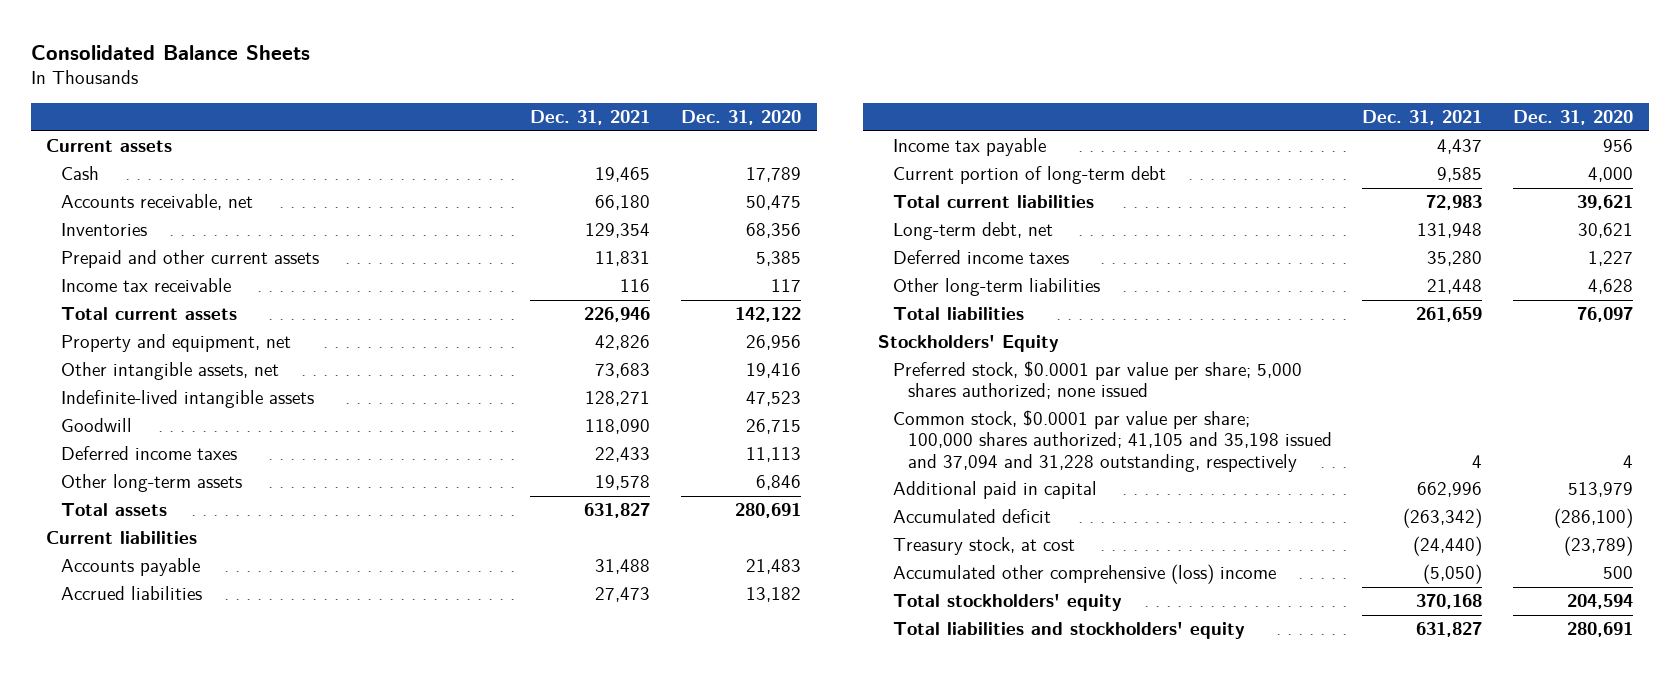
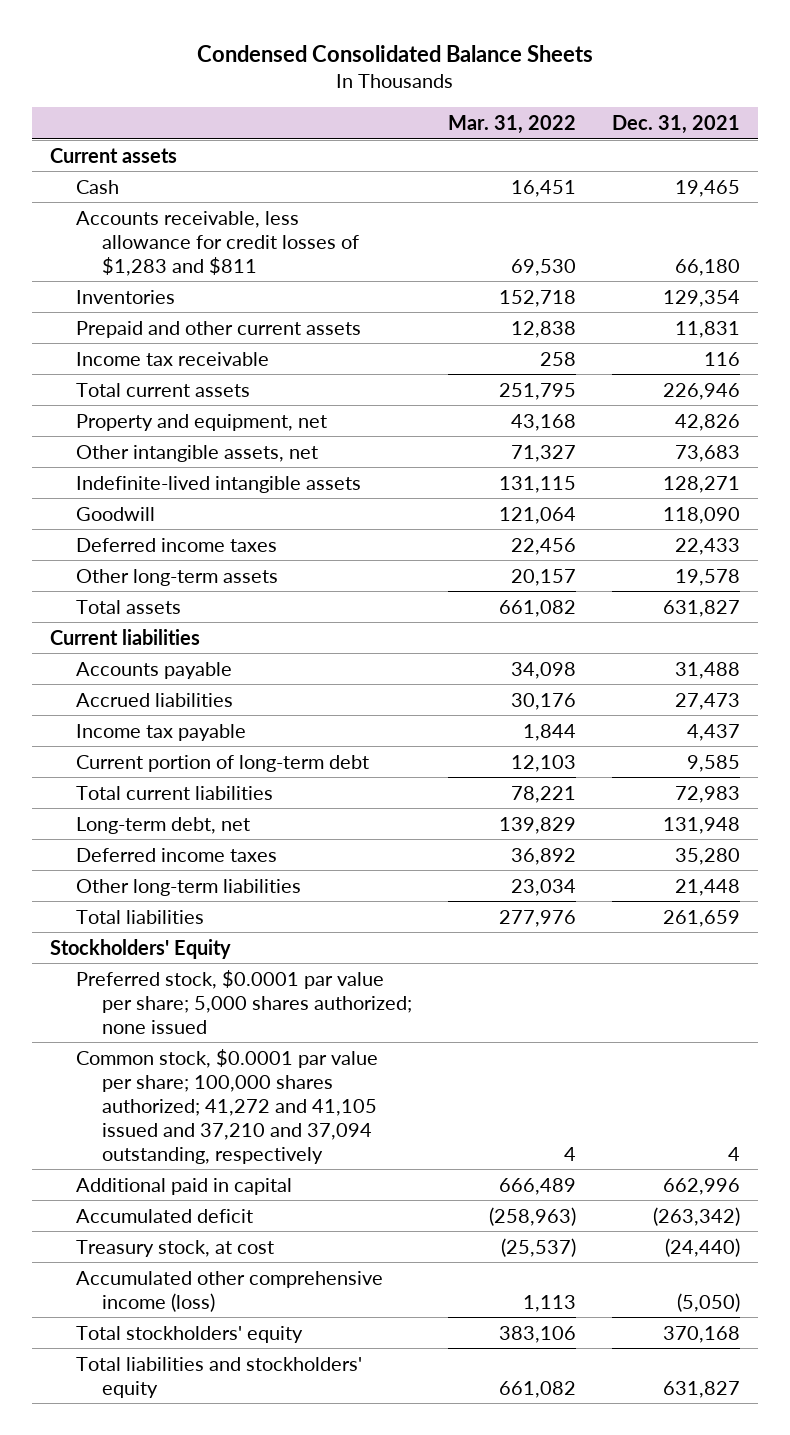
[30,44,310,60] Consolidated Balance Sheets -> [197,45,594,63] Condensed Consolidated Balance Sheets
[681,110,802,126] Dec. 31, 2020 -> none
none -> [447,114,576,134] Mar. 31, 2022
[61,194,254,211] Accounts receivable, net -> [75,210,359,276] Accounts receivable, less allowance for credit losses of $1,283 and $811
[892,410,1332,472] Common stock, $0.0001 par value per share; 100,000 shares authorized; 41,105 and 35,198 issued and 37,094 and 31,228 outstanding, respectively -> [75,1048,378,1164] Common stock, $0.0001 par value per share; 100,000 shares authorized; 41,272 and 41,105 issued and 37,210 and 37,094 outstanding, respectively
[892,564,1276,585] Accumulated other comprehensive (loss) income -> [75,1270,383,1312] Accumulated other comprehensive income (loss)

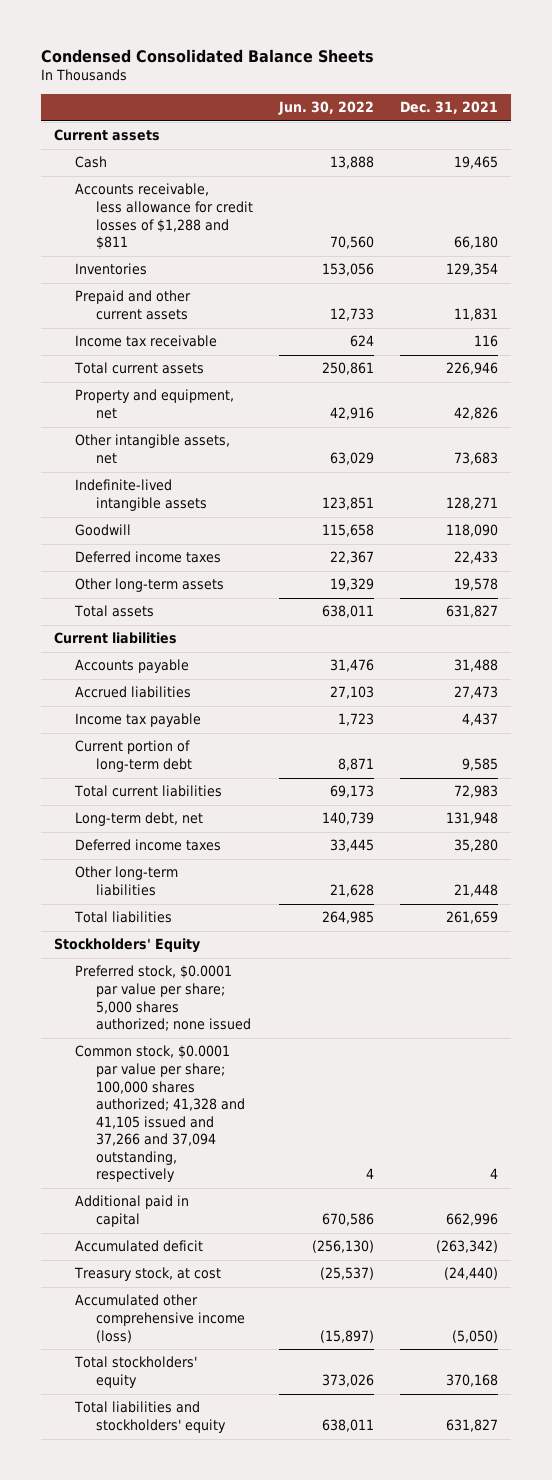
[447,114,576,134] Mar. 31, 2022 -> none
none -> [278,101,375,116] Jun. 30, 2022
[75,210,359,276] Accounts receivable, less allowance for credit losses of $1,283 and $811 -> [74,183,253,251] Accounts receivable, less allowance for credit losses of $1,288 and $811
[75,1048,378,1164] Common stock, $0.0001 par value per share; 100,000 shares authorized; 41,272 and 41,105 issued and 37,210 and 37,094 outstanding, respectively -> [74,1045,245,1183] Common stock, $0.0001 par value per share; 100,000 shares authorized; 41,328 and 41,105 issued and 37,266 and 37,094 outstanding, respectively

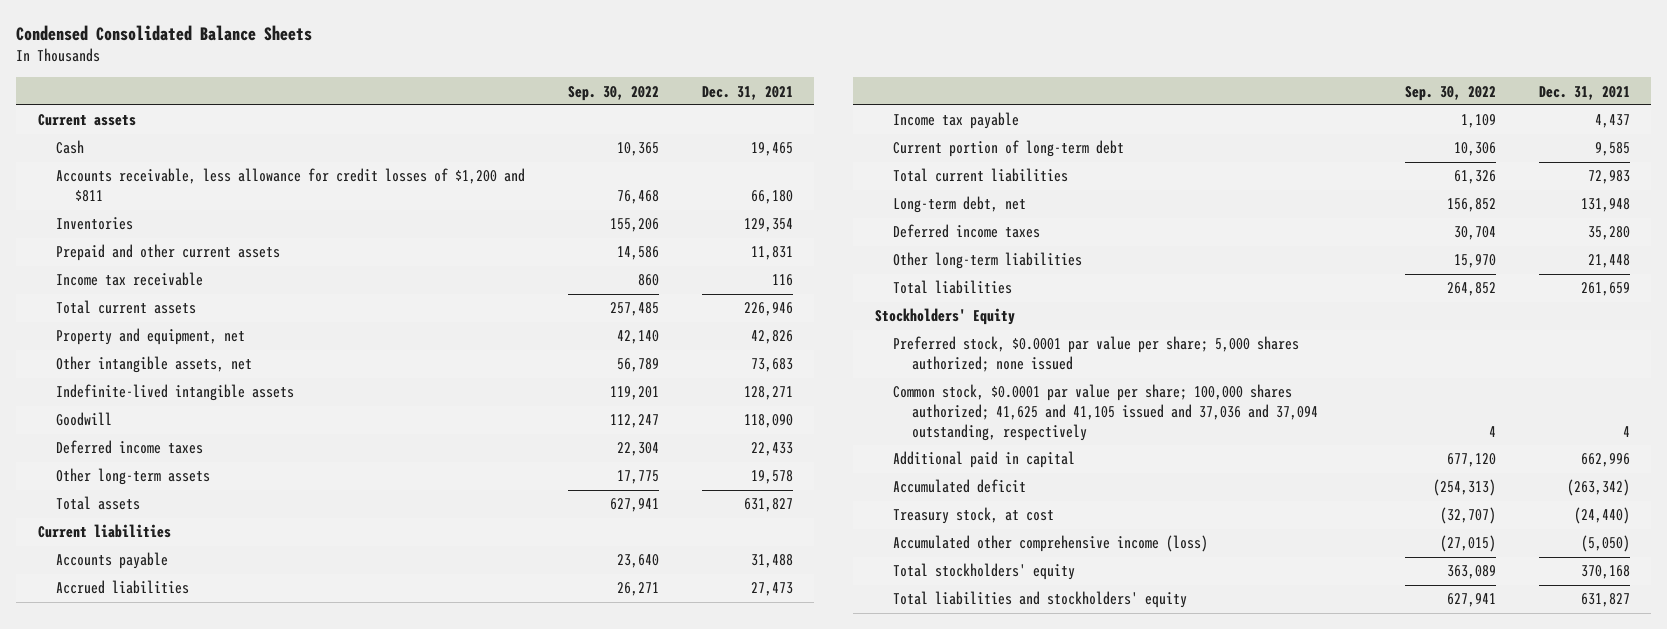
[278,101,375,116] Jun. 30, 2022 -> none
none -> [567,85,659,101] Sep. 30, 2022
[74,183,253,251] Accounts receivable, less allowance for credit losses of $1,288 and $811 -> [56,168,526,203] Accounts receivable, less allowance for credit losses of $1,200 and $811
[74,1045,245,1183] Common stock, $0.0001 par value per share; 100,000 shares authorized; 41,328 and 41,105 issued and 37,266 and 37,094 outstanding, respectively -> [893,384,1318,442] Common stock, $0.0001 par value per share; 100,000 shares authorized; 41,625 and 41,105 issued and 37,036 and 37,094 outstanding, respectively

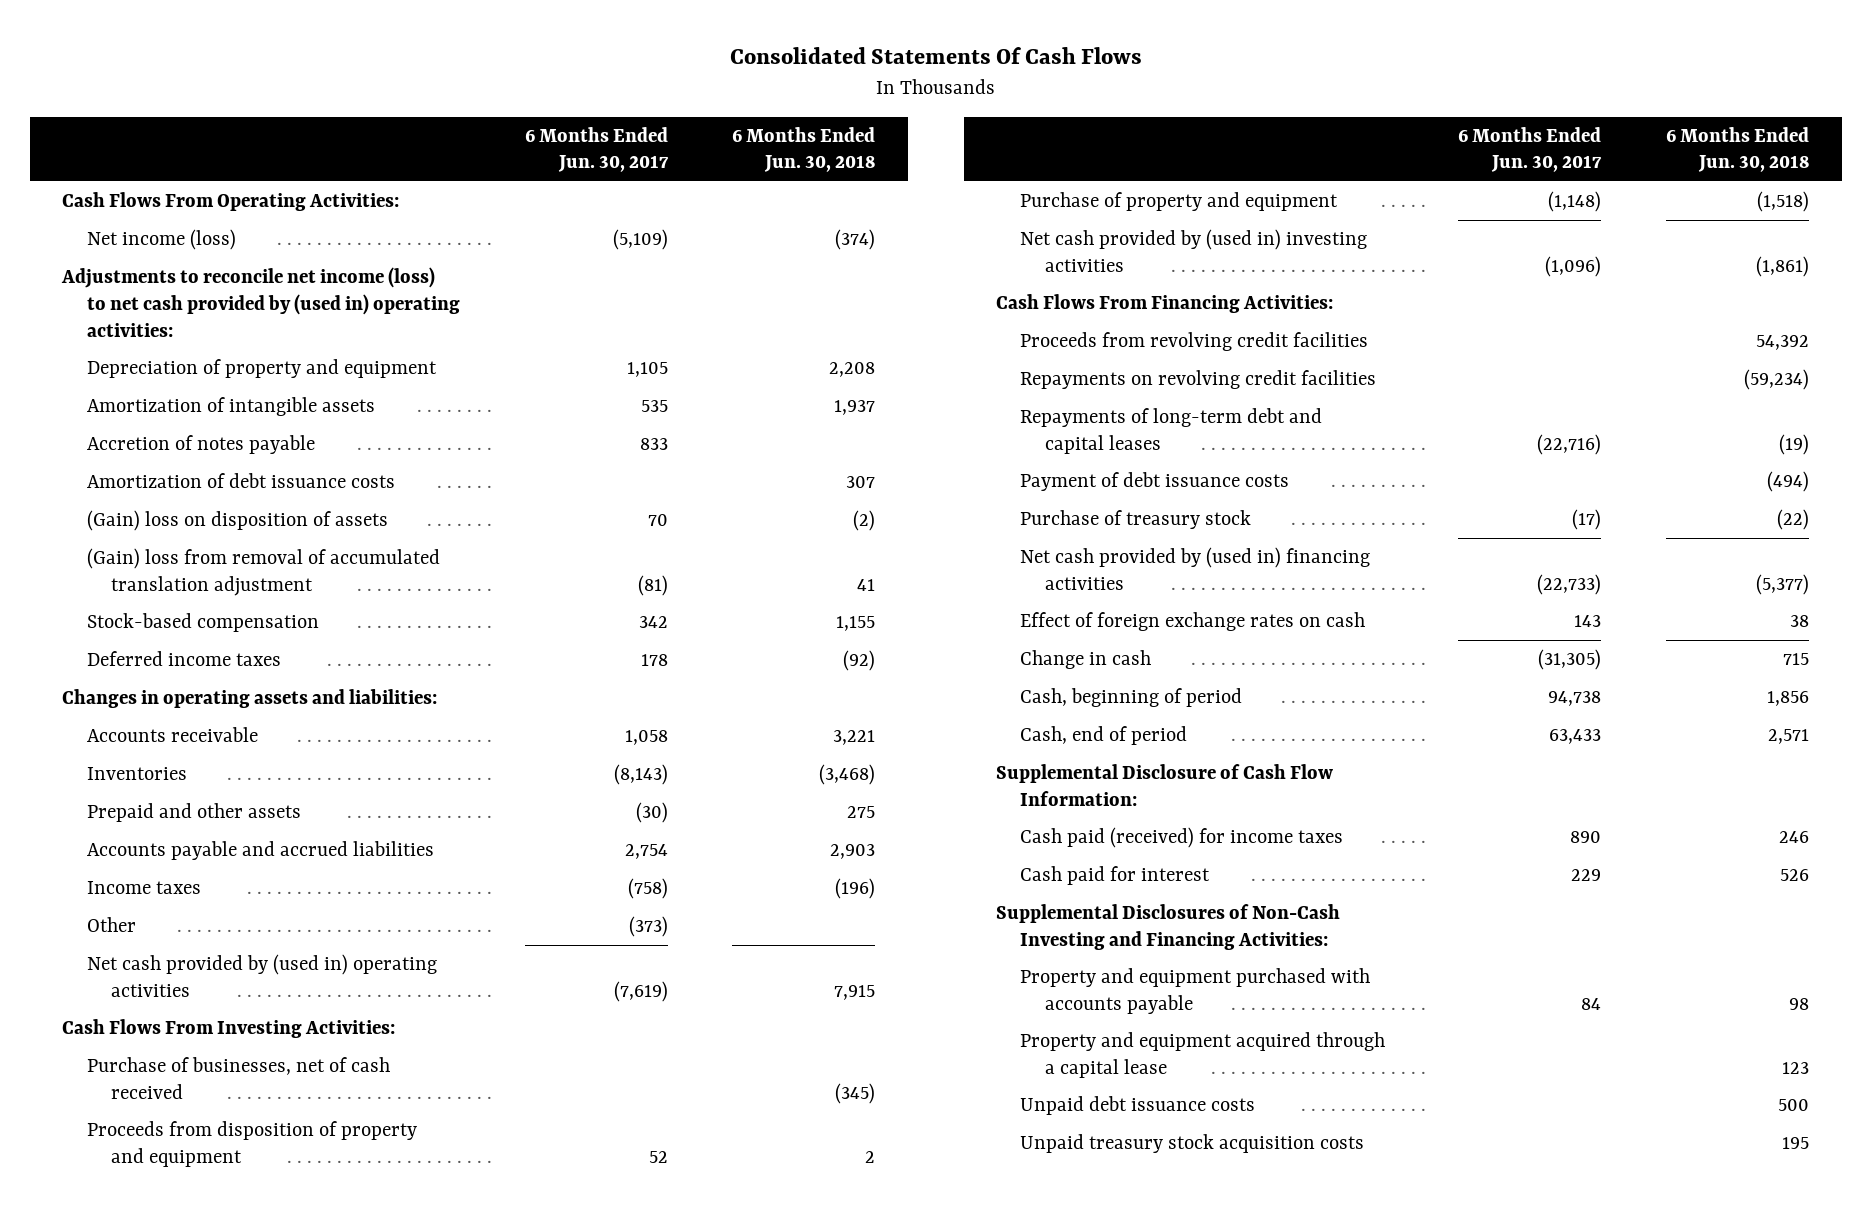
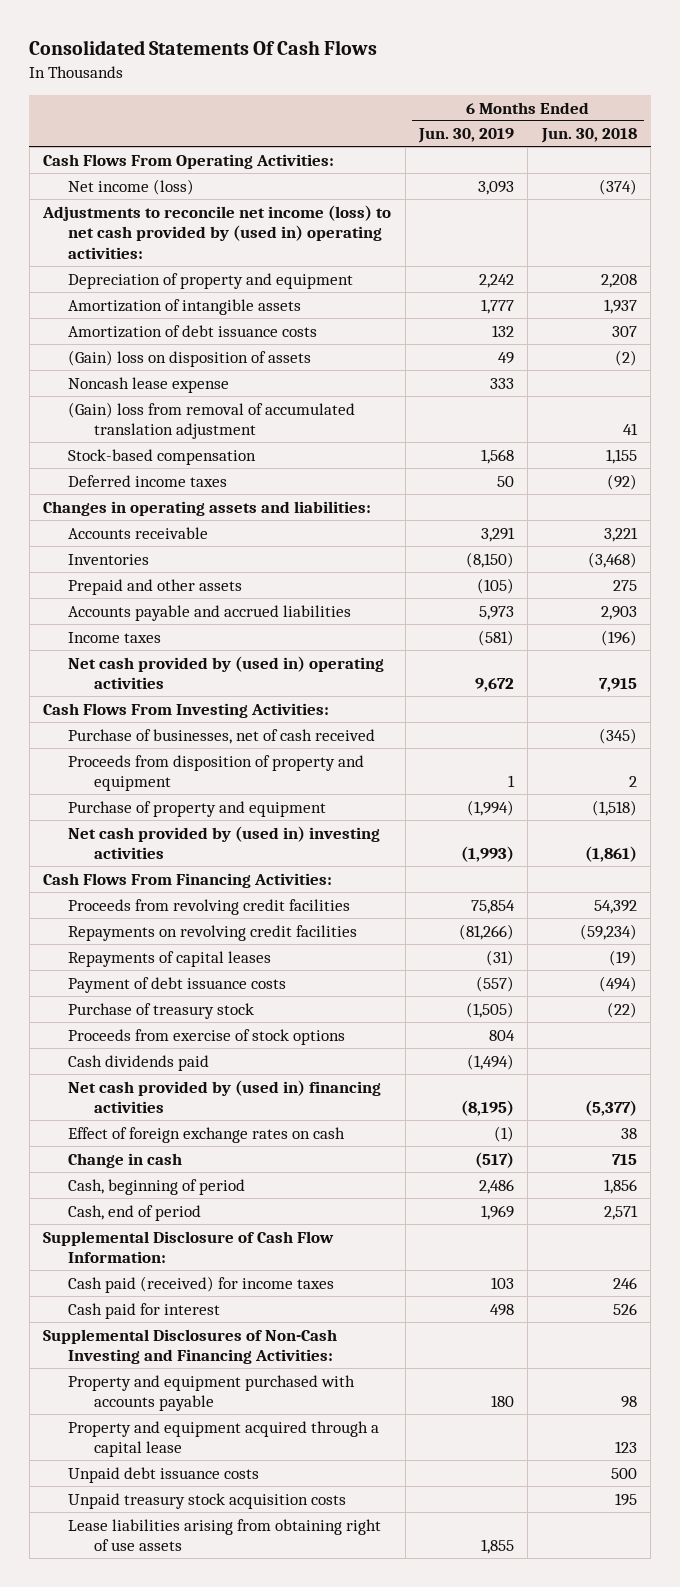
[524,126,669,173] 6 Months Ended Jun. 30, 2017 -> none
none -> [418,128,515,144] Jun. 30, 2019
[86,435,315,455] Accretion of notes payable -> none
none -> [68,376,230,393] Noncash lease expense
[86,917,136,933] Other -> none
[1020,408,1323,454] Repayments of long-term debt and capital leases -> [68,950,272,967] Repayments of capital leases
none -> [68,1028,346,1045] Proceeds from exercise of stock options
none -> [68,1054,210,1071] Cash dividends paid
none -> [68,1518,382,1552] Lease liabilities arising from obtaining right of use assets

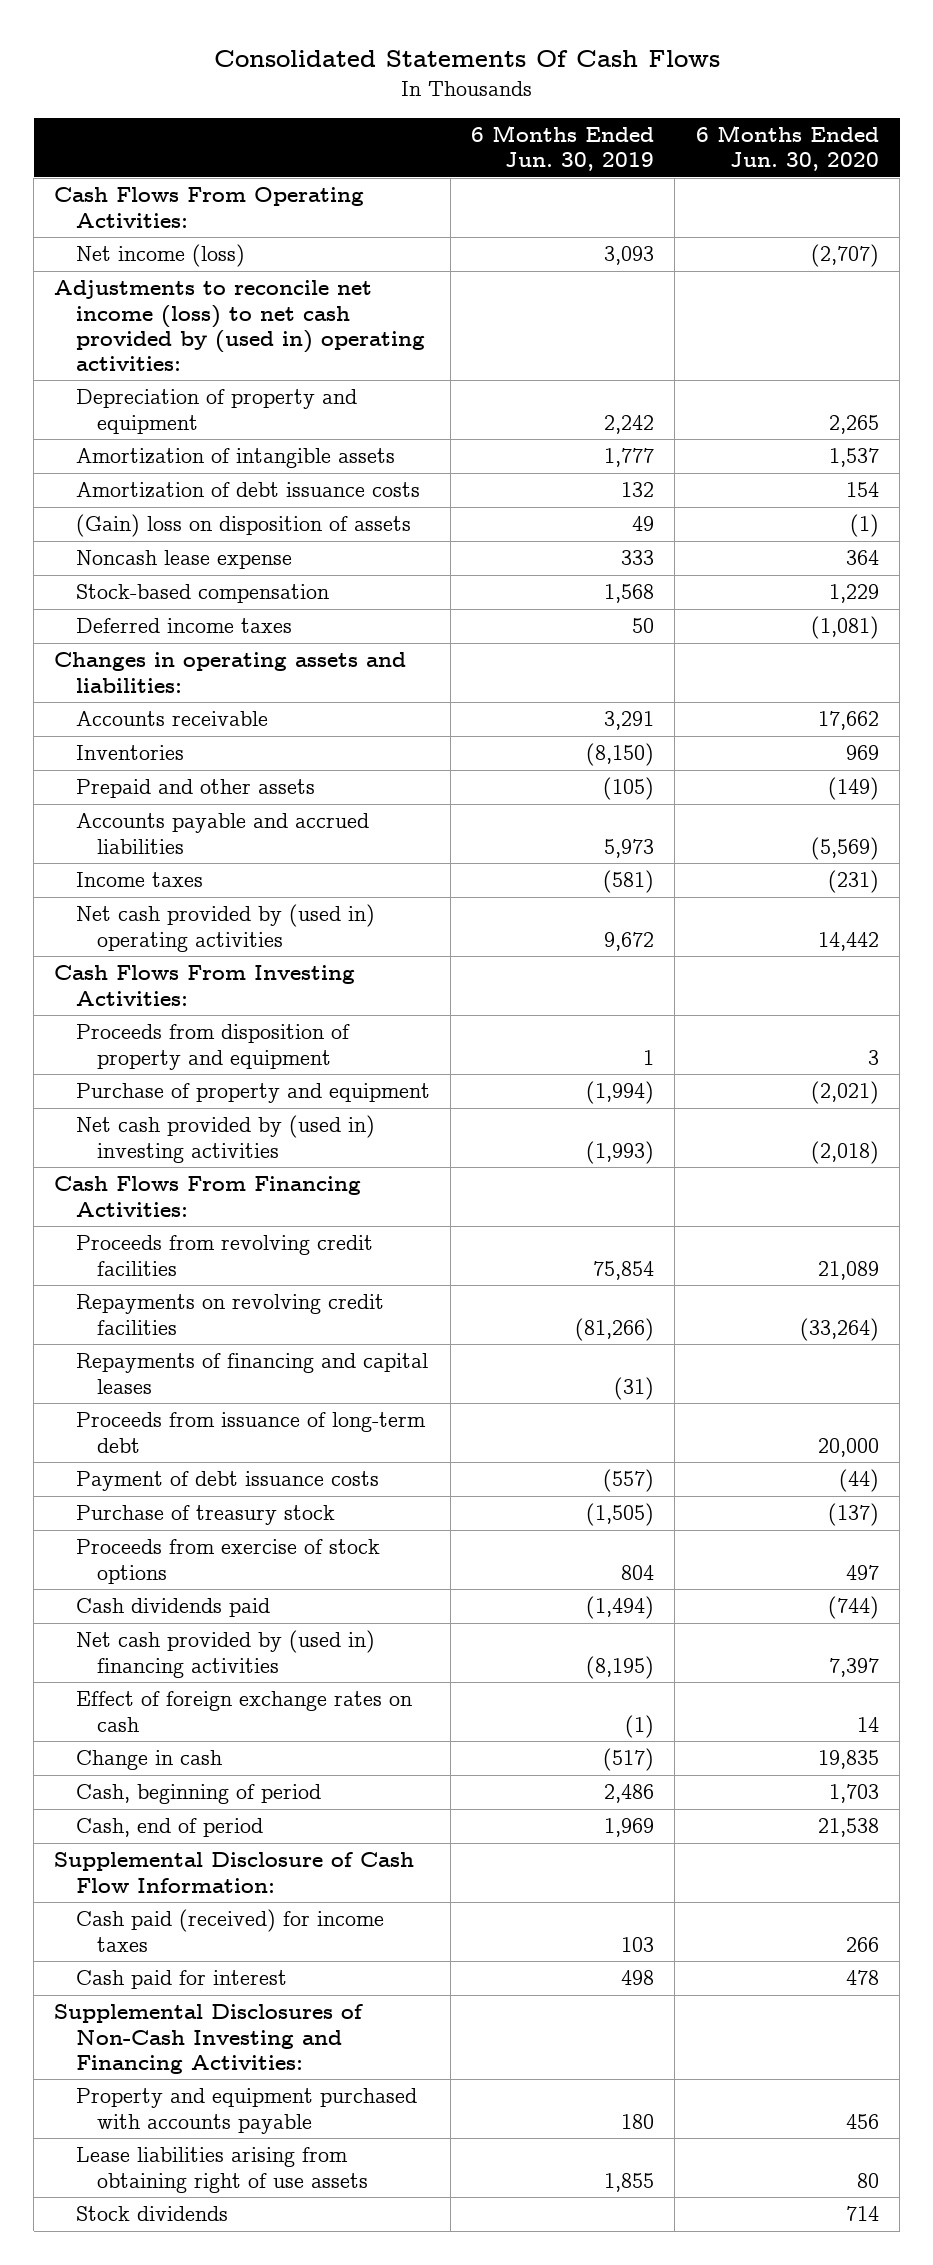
[540,128,637,144] Jun. 30, 2018 -> none
none -> [695,124,879,172] 6 Months Ended Jun. 30, 2020
[68,401,356,440] (Gain) loss from removal of accumulated translation adjustment -> none
[68,728,376,744] Purchase of businesses, net of cash received -> none
[68,950,272,967] Repayments of capital leases -> [75,1353,428,1394] Repayments of financing and capital leases
none -> [75,1412,426,1453] Proceeds from issuance of long-term debt
[68,1420,380,1458] Property and equipment acquired through a capital lease -> none
[68,1466,260,1483] Unpaid debt issuance costs -> none
[68,1492,347,1509] Unpaid treasury stock acquisition costs -> none
none -> [75,2206,228,2222] Stock dividends

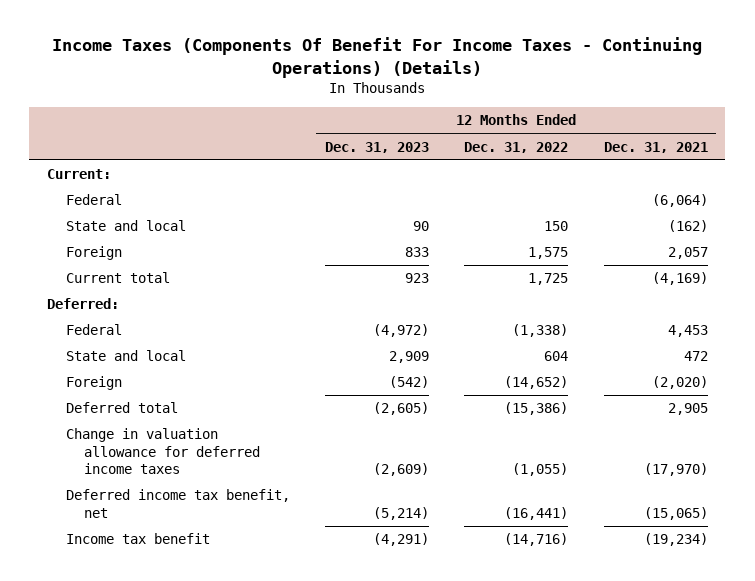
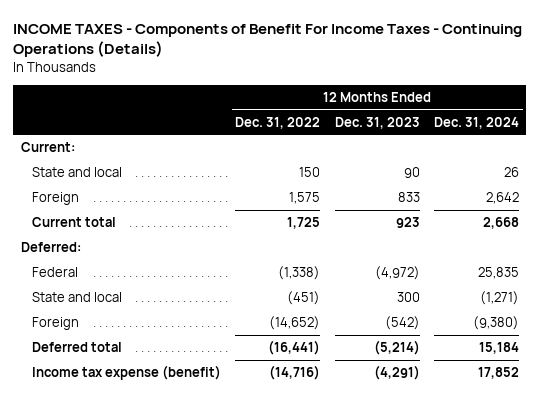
[52,37,703,78] Income Taxes (Components Of Benefit For Income Taxes - Continuing Operations) (Details) -> [13,23,523,58] INCOME TAXES - Components of Benefit For Income Taxes - Continuing Operations (Details)
[603,141,708,153] Dec. 31, 2021 -> none
none -> [434,116,520,129] Dec. 31, 2024
[65,194,122,206] Federal -> none
[388,351,429,364] 2,909 -> [396,292,420,303] 300
[544,351,569,362] 604 -> [287,291,321,306] (451)
[65,428,260,475] Change in valuation allowance for deferred income taxes -> none
[65,489,290,518] Deferred income tax benefit, net -> none
[372,402,429,416] (2,605) -> [373,340,420,356] (5,214)
[504,402,569,416] (15,386) -> [268,340,321,356] (16,441)
[65,533,210,545] Income tax benefit -> [31,365,221,381] Income tax expense (benefit)

